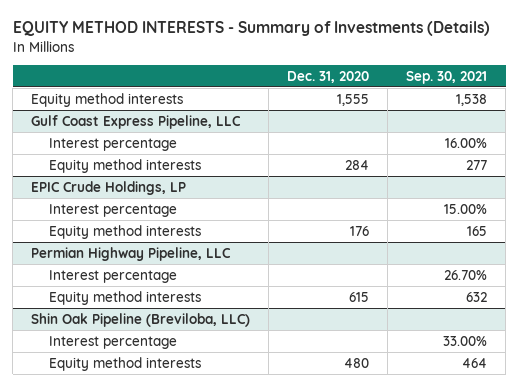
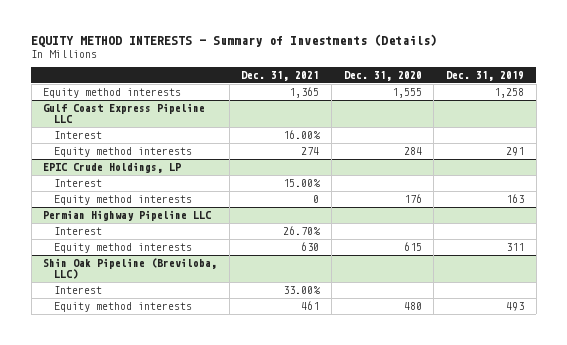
[406,70,488,84] Sep. 30, 2021 -> none
none -> [241,70,320,81] Dec. 31, 2021
none -> [446,70,525,81] Dec. 31, 2019
[31,114,242,129] Gulf Coast Express Pipeline, LLC -> [43,103,206,124] Gulf Coast Express Pipeline LLC
[49,137,178,151] Interest percentage -> [53,131,102,140] Interest
[49,203,178,217] Interest percentage -> [53,179,102,188] Interest
[31,246,232,261] Permian Highway Pipeline, LLC -> [43,210,212,222] Permian Highway Pipeline LLC
[49,269,178,283] Interest percentage -> [53,227,102,236] Interest
[49,335,178,349] Interest percentage -> [53,286,102,295] Interest

